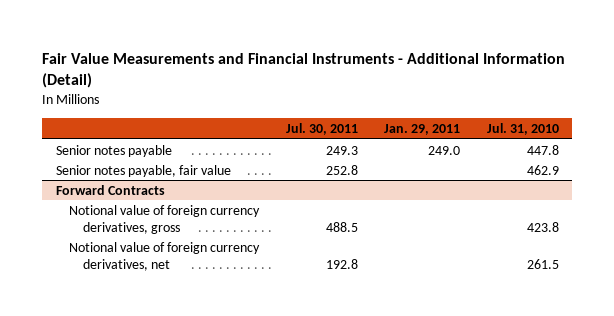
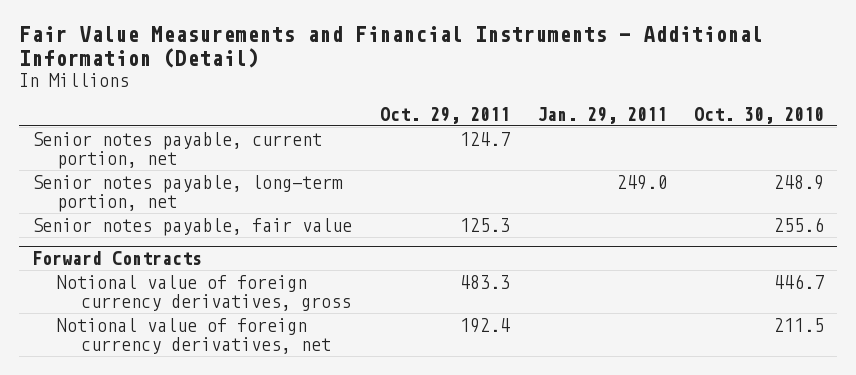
[285,122,358,135] Jul. 30, 2011 -> none
[486,122,559,135] Jul. 31, 2010 -> none
none -> [379,106,510,124] Oct. 29, 2011
none -> [693,106,824,124] Oct. 30, 2010
none -> [32,131,323,169] Senior notes payable, current portion, net
[55,144,172,157] Senior notes payable -> [32,174,344,212] Senior notes payable, long-term portion, net

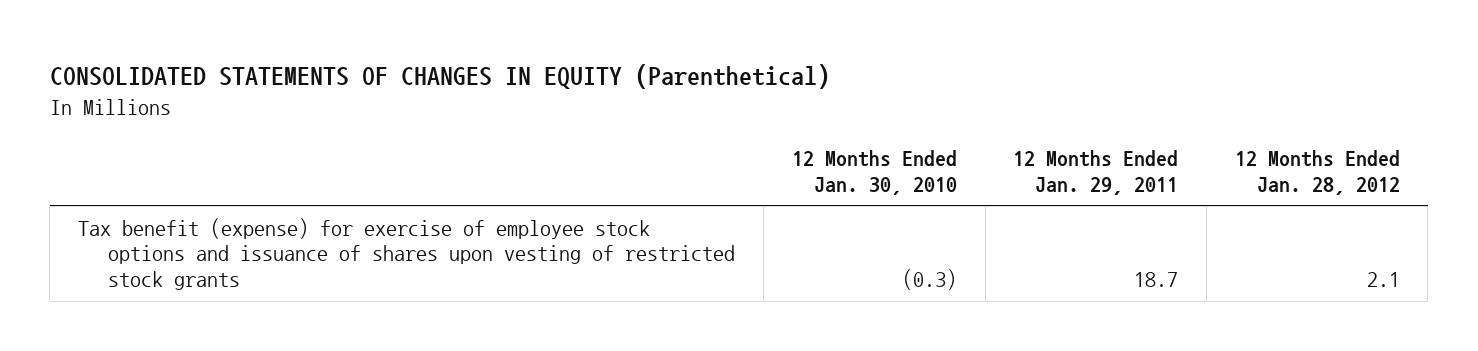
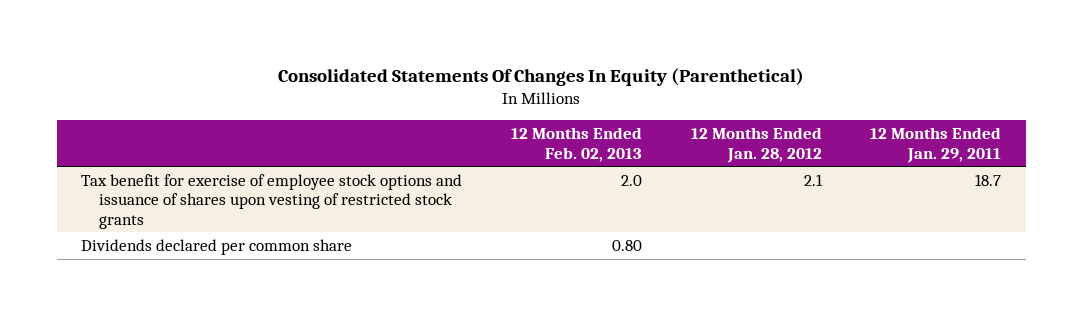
[49,64,830,90] CONSOLIDATED STATEMENTS OF CHANGES IN EQUITY (Parenthetical) -> [278,68,805,87] Consolidated Statements Of Changes In Equity (Parenthetical)
[791,150,957,196] 12 Months Ended Jan. 30, 2010 -> none
none -> [510,127,642,162] 12 Months Ended Feb. 02, 2013
[78,217,736,291] Tax benefit (expense) for exercise of employee stock options and issuance of shares upon vesting of restricted stock grants -> [81,173,463,229] Tax benefit for exercise of employee stock options and issuance of shares upon vesting of restricted stock grants
none -> [81,238,353,255] Dividends declared per common share

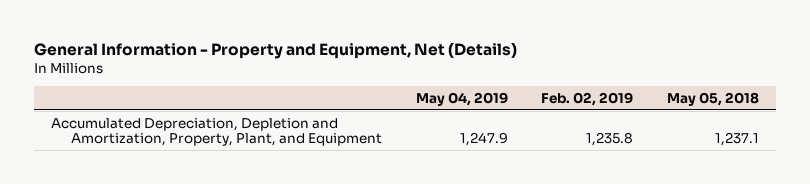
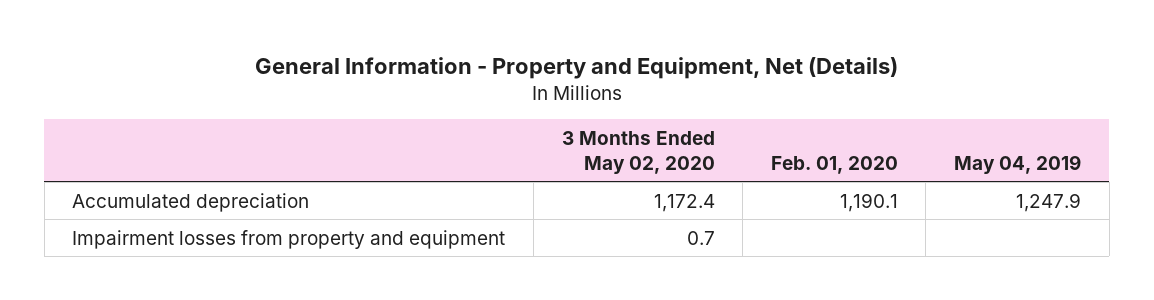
[541,91,634,106] Feb. 02, 2019 -> none
[666,91,759,106] May 05, 2018 -> none
none -> [561,130,715,174] 3 Months Ended May 02, 2020
none -> [770,155,898,174] Feb. 01, 2020
[50,117,382,147] Accumulated Depreciation, Depletion and Amortization, Property, Plant, and Equipment -> [72,192,310,212] Accumulated depreciation
none -> [72,229,506,249] Impairment losses from property and equipment

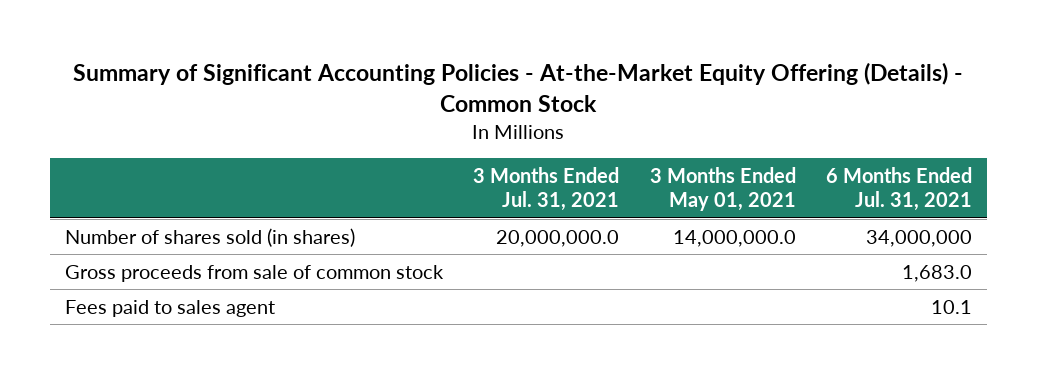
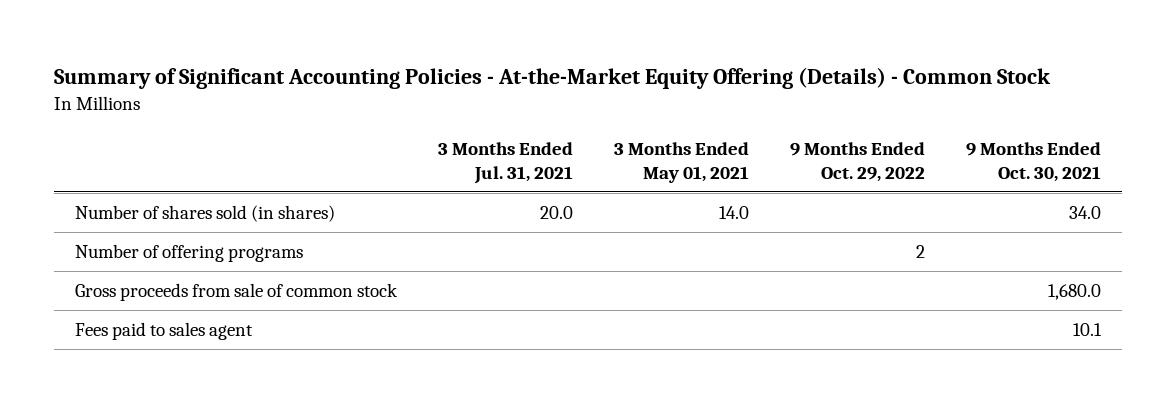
[825,167,972,212] 6 Months Ended Jul. 31, 2021 -> none
none -> [790,142,926,182] 9 Months Ended Oct. 29, 2022
none -> [966,142,1102,182] 9 Months Ended Oct. 30, 2021
[496,229,620,247] 20,000,000.0 -> [540,206,574,220] 20.0
[672,229,796,247] 14,000,000.0 -> [719,206,750,220] 14.0
none -> [74,244,303,263] Number of offering programs

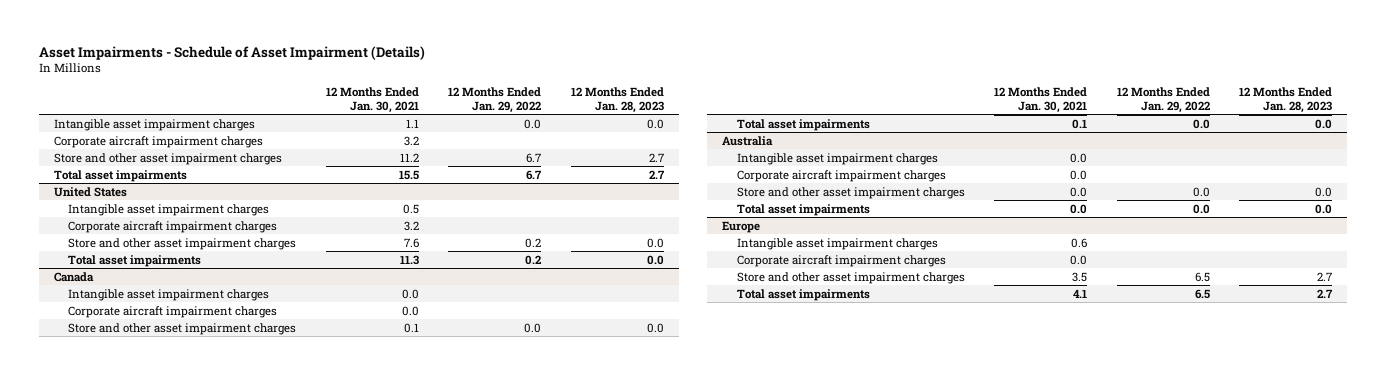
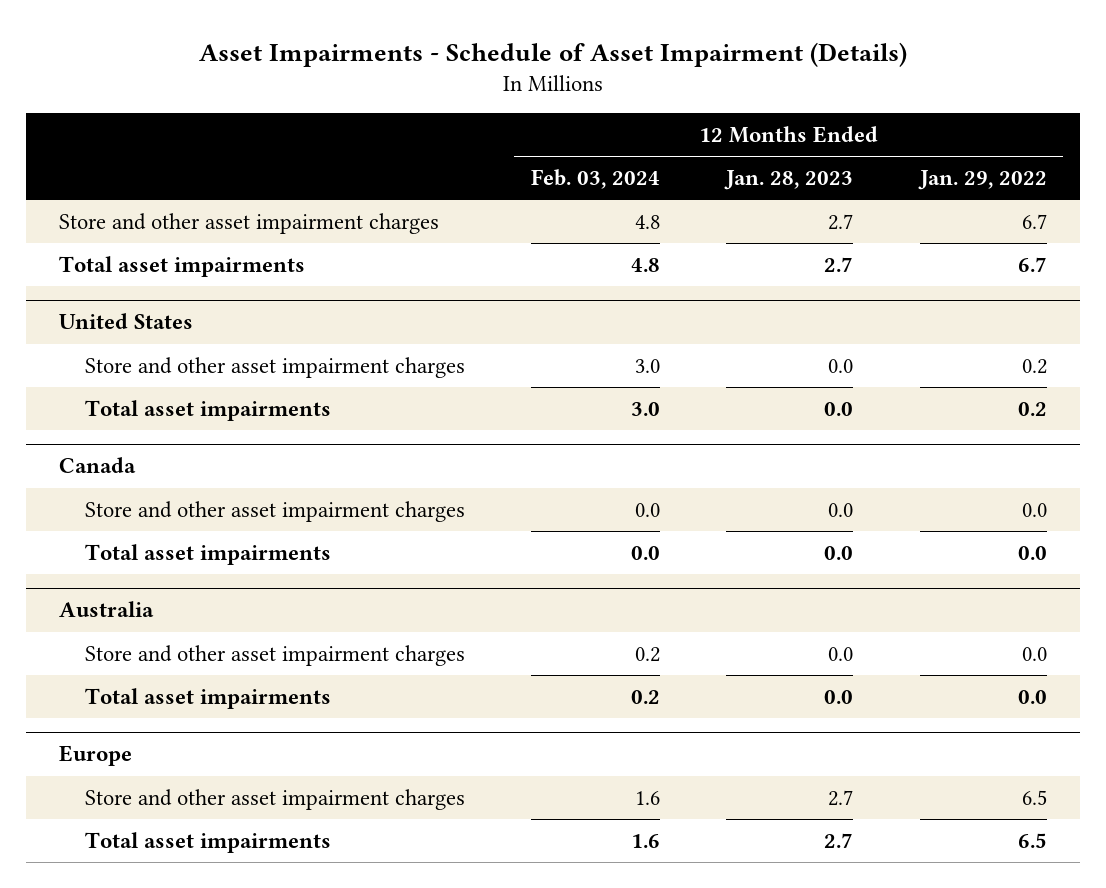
[325,87,419,113] 12 Months Ended Jan. 30, 2021 -> none
none -> [530,169,660,190] Feb. 03, 2024
[53,118,255,131] Intangible asset impairment charges -> none
[53,135,263,148] Corporate aircraft impairment charges -> none
[68,203,270,216] Intangible asset impairment charges -> none
[68,220,278,233] Corporate aircraft impairment charges -> none
[68,288,270,301] Intangible asset impairment charges -> none
[68,305,278,318] Corporate aircraft impairment charges -> none
[736,152,938,165] Intangible asset impairment charges -> none
[736,169,946,182] Corporate aircraft impairment charges -> none
[736,237,938,250] Intangible asset impairment charges -> none
[736,254,946,267] Corporate aircraft impairment charges -> none

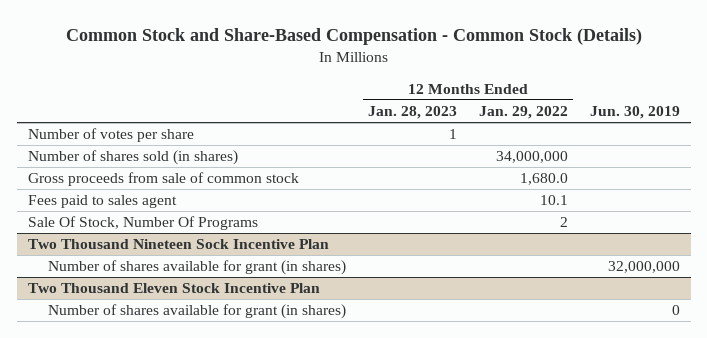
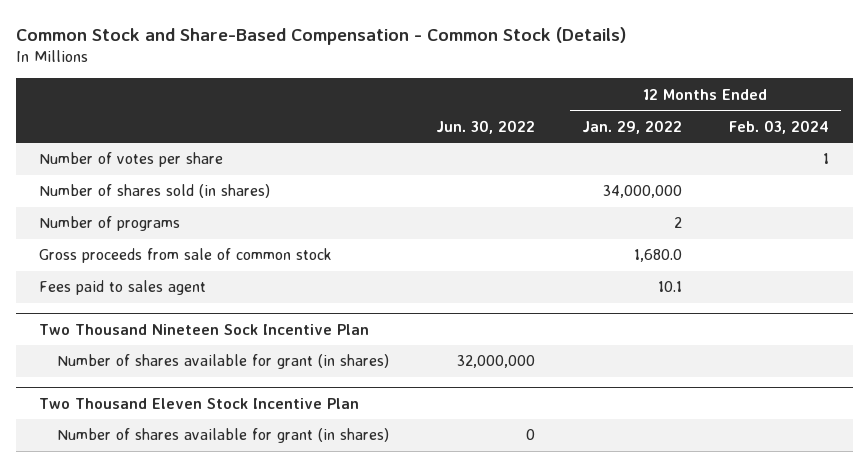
[368,106,458,120] Jan. 28, 2023 -> none
[589,106,680,120] Jun. 30, 2019 -> none
none -> [435,119,535,134] Jun. 30, 2022
none -> [728,119,829,134] Feb. 03, 2024
none -> [39,216,181,232] Number of programs
[27,216,258,231] Sale Of Stock, Number Of Programs -> none

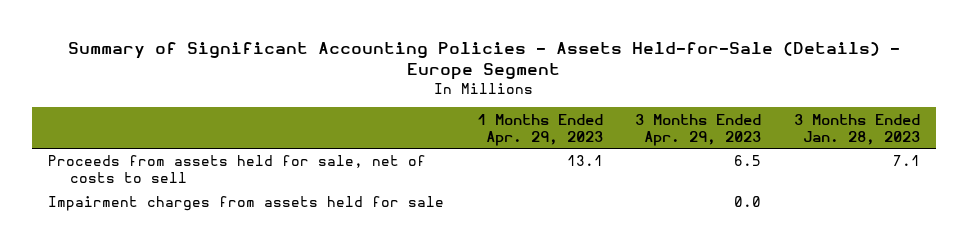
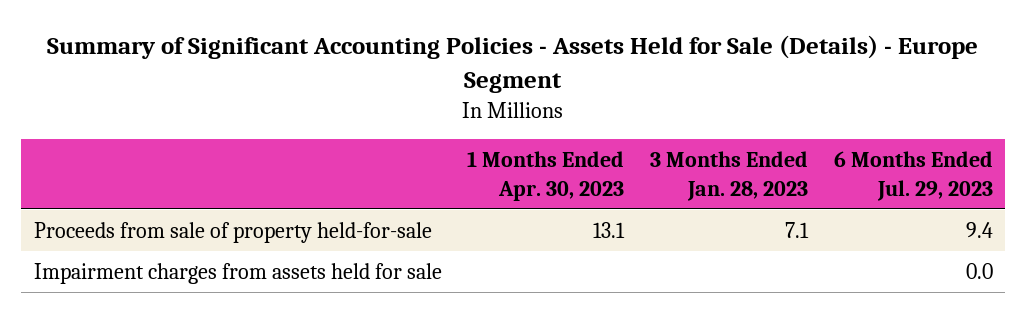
[68,41,901,80] Summary of Significant Accounting Policies - Assets Held-for-Sale (Details) - Europe Segment -> [47,35,979,94] Summary of Significant Accounting Policies - Assets Held for Sale (Details) - Europe Segment
[476,113,603,146] 1 Months Ended Apr. 29, 2023 -> none
[635,113,762,146] 3 Months Ended Apr. 29, 2023 -> none
none -> [467,151,625,201] 1 Months Ended Apr. 30, 2023
none -> [833,151,993,201] 6 Months Ended Jul. 29, 2023
[48,155,427,184] Proceeds from assets held for sale, net of costs to sell -> [33,222,432,244] Proceeds from sale of property held-for-sale

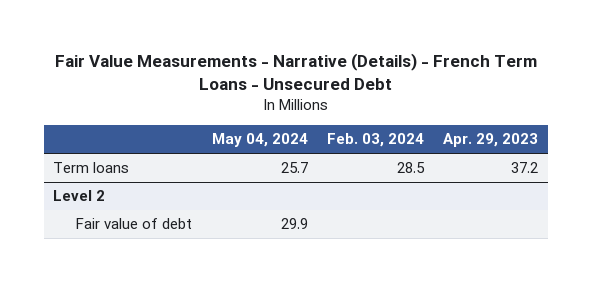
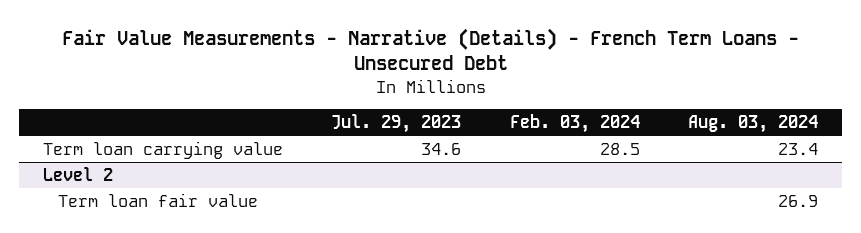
[211,133,308,148] May 04, 2024 -> none
[443,133,539,148] Apr. 29, 2023 -> none
none -> [331,114,462,134] Jul. 29, 2023
none -> [688,115,819,134] Aug. 03, 2024
[53,162,130,174] Term loans -> [43,140,284,159] Term loan carrying value
[76,218,193,230] Fair value of debt -> [57,192,258,207] Term loan fair value

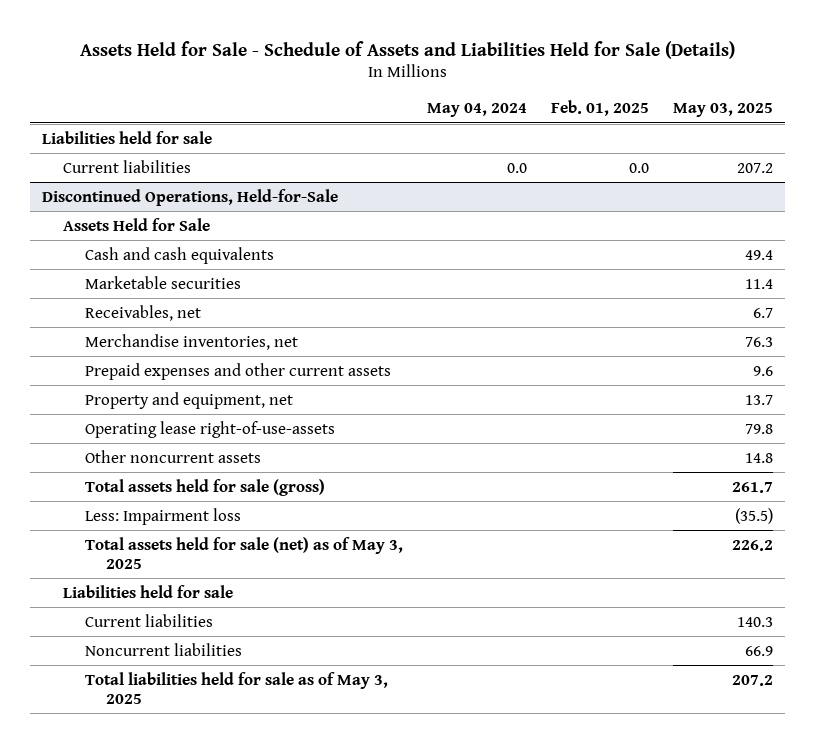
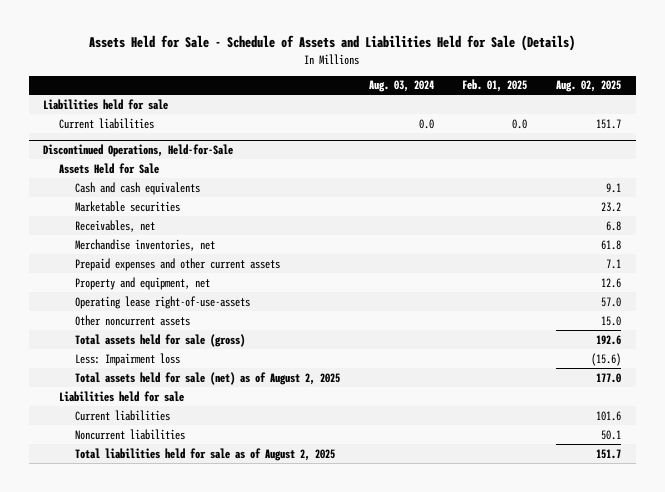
[426,103,527,118] May 04, 2024 -> none
[672,103,773,118] May 03, 2025 -> none
none -> [368,80,434,93] Aug. 03, 2024
none -> [556,80,622,93] Aug. 02, 2025
[84,536,403,569] Total assets held for sale (net) as of May 3, 2025 -> [74,371,340,385] Total assets held for sale (net) as of August 2, 2025
[84,671,388,704] Total liabilities held for sale as of May 3, 2025 -> [74,447,335,461] Total liabilities held for sale as of August 2, 2025

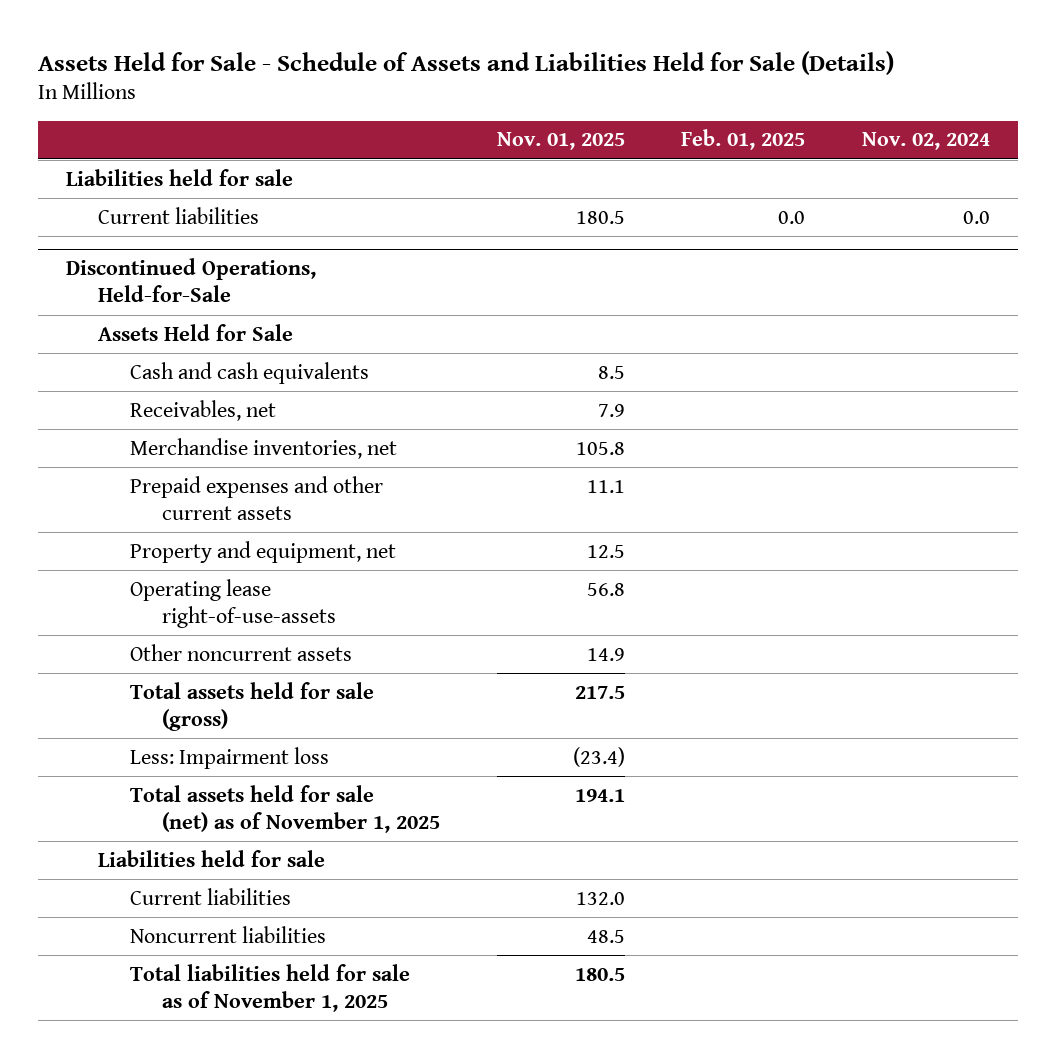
[368,80,434,93] Aug. 03, 2024 -> none
[556,80,622,93] Aug. 02, 2025 -> none
none -> [496,132,625,151] Nov. 01, 2025
none -> [861,132,990,151] Nov. 02, 2024
[74,200,180,212] Marketable securities -> none
[74,371,340,385] Total assets held for sale (net) as of August 2, 2025 -> [129,784,440,833] Total assets held for sale (net) as of November 1, 2025
[74,447,335,461] Total liabilities held for sale as of August 2, 2025 -> [129,963,410,1012] Total liabilities held for sale as of November 1, 2025

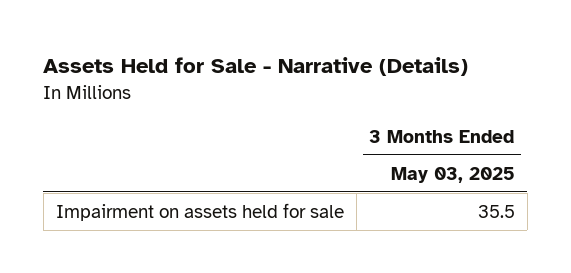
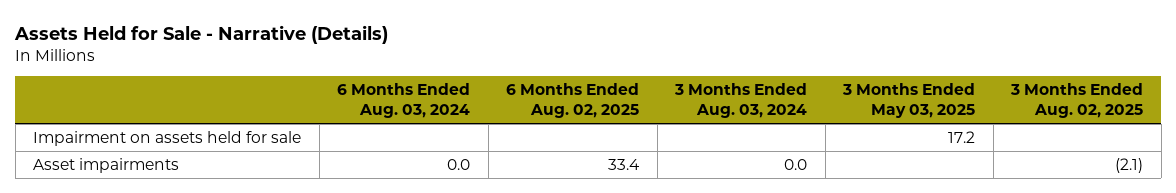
none -> [337,83,471,119] 6 Months Ended Aug. 03, 2024
none -> [506,83,640,119] 6 Months Ended Aug. 02, 2025
none -> [674,83,808,119] 3 Months Ended Aug. 03, 2024
none -> [1010,83,1144,119] 3 Months Ended Aug. 02, 2025
[477,204,515,218] 35.5 -> [948,130,976,143] 17.2
none -> [33,157,180,173] Asset impairments

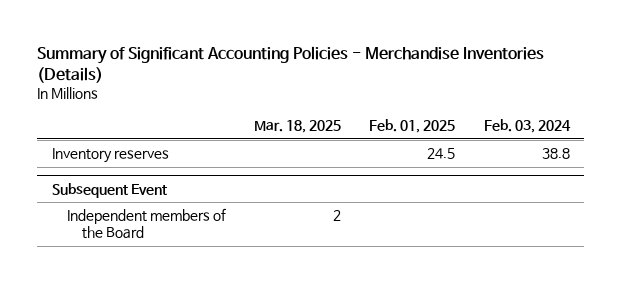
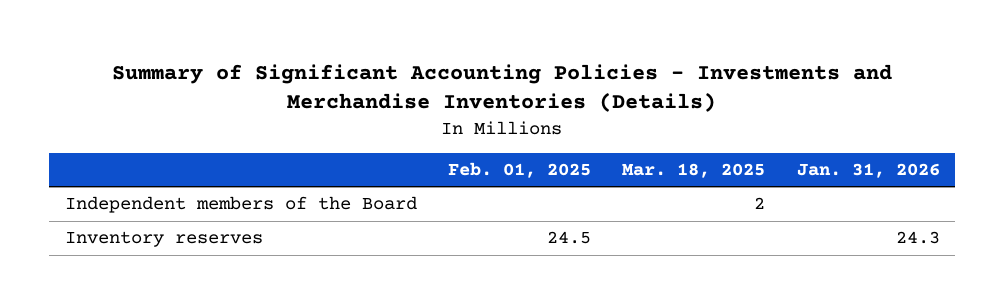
[37,45,545,83] Summary of Significant Accounting Policies - Merchandise Inventories (Details) -> [112,63,893,113] Summary of Significant Accounting Policies - Investments and Merchandise Inventories (Details)
[483,119,571,134] Feb. 03, 2024 -> none
none -> [796,162,940,178] Jan. 31, 2026
none -> [64,196,417,214] Independent members of the Board
[51,182,167,198] Subsequent Event -> none
[66,208,226,240] Independent members of the Board -> none

